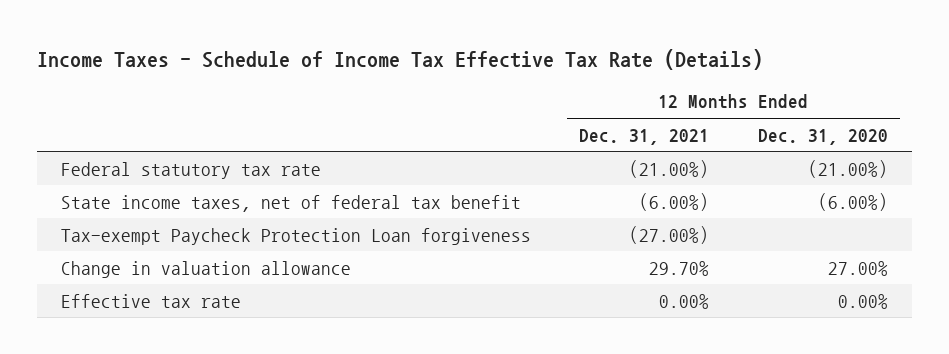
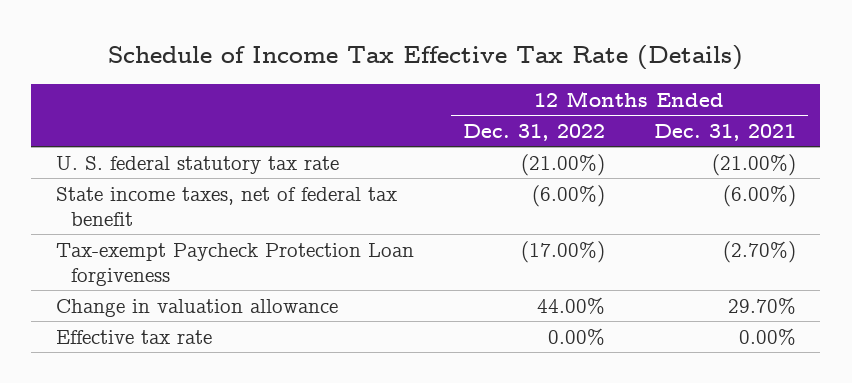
[36,49,763,71] Income Taxes - Schedule of Income Tax Effective Tax Rate (Details) -> [107,45,743,71] Schedule of Income Tax Effective Tax Rate (Details)
[757,128,888,145] Dec. 31, 2020 -> none
none -> [462,123,605,141] Dec. 31, 2022
[60,161,321,179] Federal statutory tax rate -> [55,155,339,174] U. S. federal statutory tax rate
[629,225,710,244] (27.00%) -> [722,240,796,263] (2.70%)

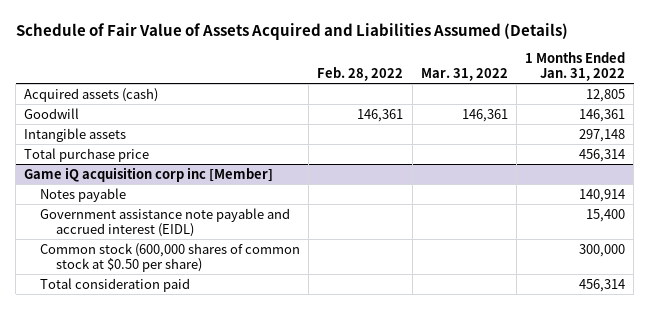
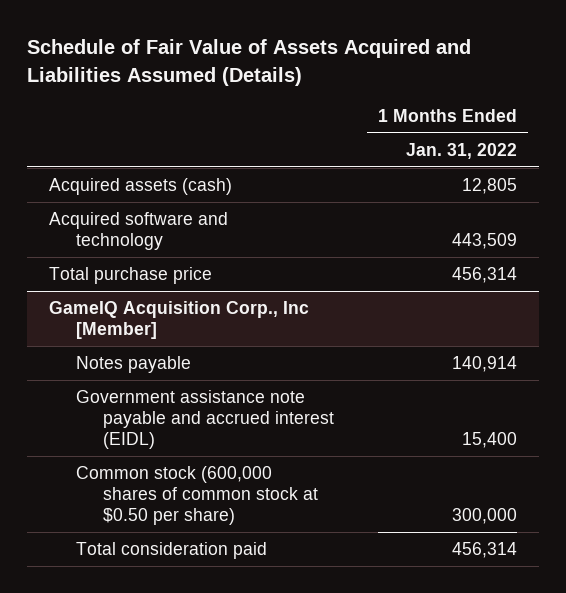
[317,66,404,81] Feb. 28, 2022 -> none
[420,67,508,81] Mar. 31, 2022 -> none
[24,107,80,119] Goodwill -> none
[24,127,127,142] Intangible assets -> none
none -> [49,211,229,251] Acquired software and technology
[24,166,274,182] Game iQ acquisition corp inc [Member] -> [49,300,310,340] GameIQ Acquisition Corp., Inc [Member]

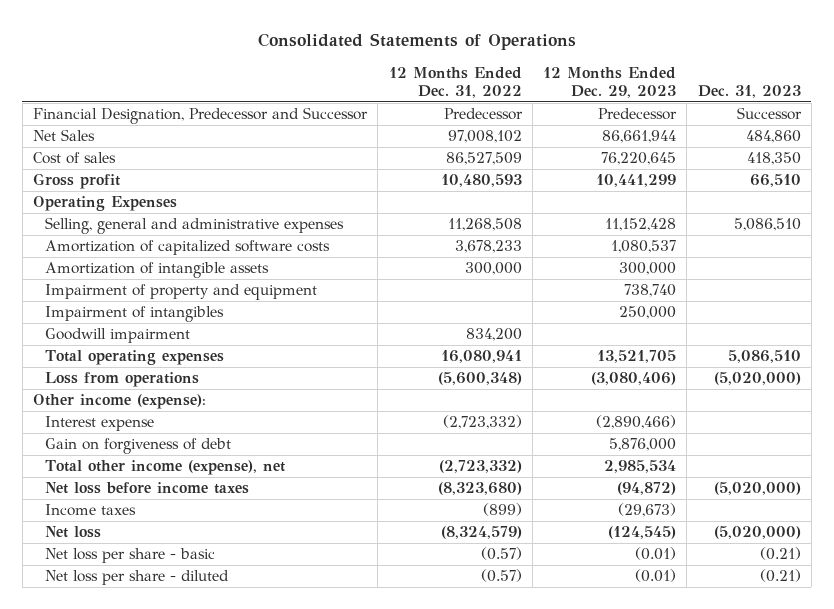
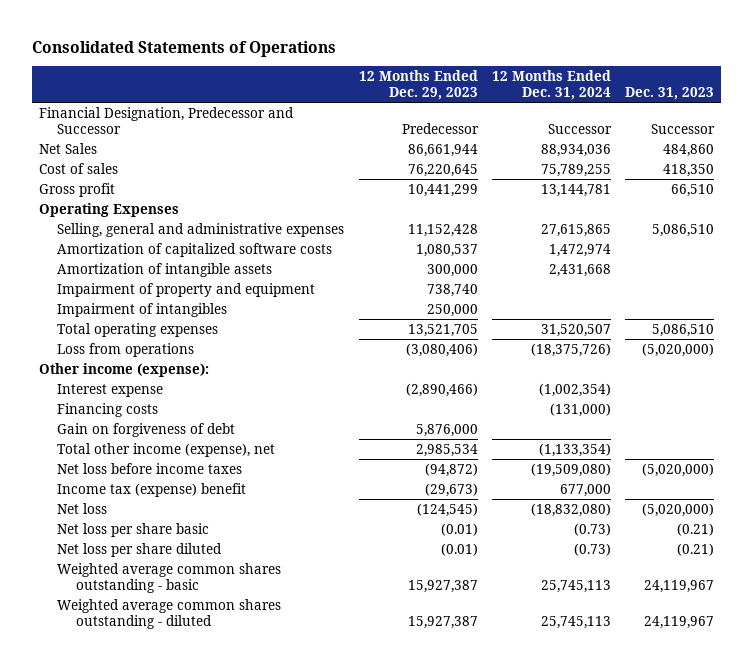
[388,66,522,98] 12 Months Ended Dec. 31, 2022 -> none
none -> [491,70,611,101] 12 Months Ended Dec. 31, 2024
[44,328,190,344] Goodwill impairment -> none
none -> [57,402,159,417] Financing costs
[44,504,136,517] Income taxes -> [57,482,247,497] Income tax (expense) benefit
[44,548,215,564] Net loss per share - basic -> [57,522,210,537] Net loss per share basic
[44,570,229,586] Net loss per share - diluted -> [57,542,223,557] Net loss per share diluted
none -> [57,562,282,593] Weighted average common shares outstanding - basic
none -> [57,598,282,629] Weighted average common shares outstanding - diluted

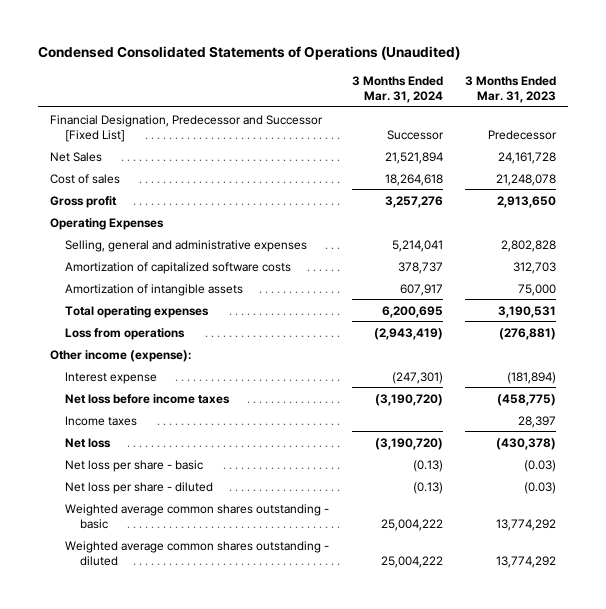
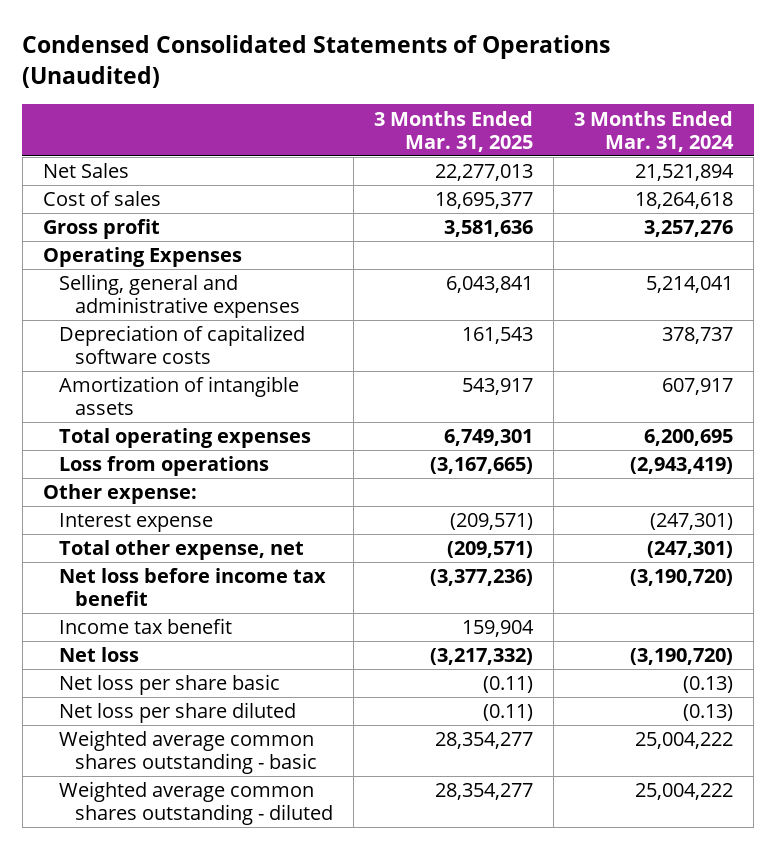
[465,75,557,103] 3 Months Ended Mar. 31, 2023 -> none
none -> [373,110,533,152] 3 Months Ended Mar. 31, 2025
[49,114,323,142] Financial Designation, Predecessor and Successor [Fixed List] -> none
[64,261,291,274] Amortization of capitalized software costs -> [58,325,305,365] Depreciation of capitalized software costs
[49,349,191,362] Other income (expense): -> [42,484,197,505] Other expense:
none -> [58,540,304,561] Total other expense, net
[64,393,230,404] Net loss before income taxes -> [58,568,326,607] Net loss before income tax benefit
[64,415,137,426] Income taxes -> [58,618,232,635] Income tax benefit
[64,459,203,472] Net loss per share - basic -> [58,674,280,696] Net loss per share basic
[64,481,213,494] Net loss per share - diluted -> [58,702,296,724] Net loss per share diluted

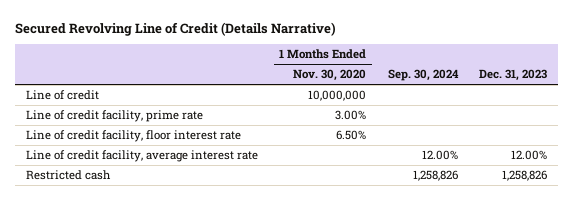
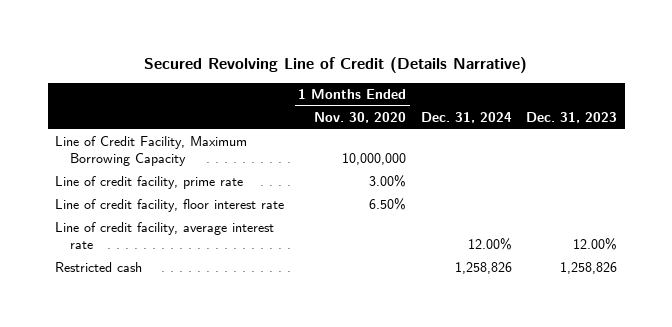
[387,69,459,82] Sep. 30, 2024 -> none
none -> [420,112,512,124] Dec. 31, 2024
[25,90,99,101] Line of credit -> [54,136,247,167] Line of Credit Facility, Maximum Borrowing Capacity

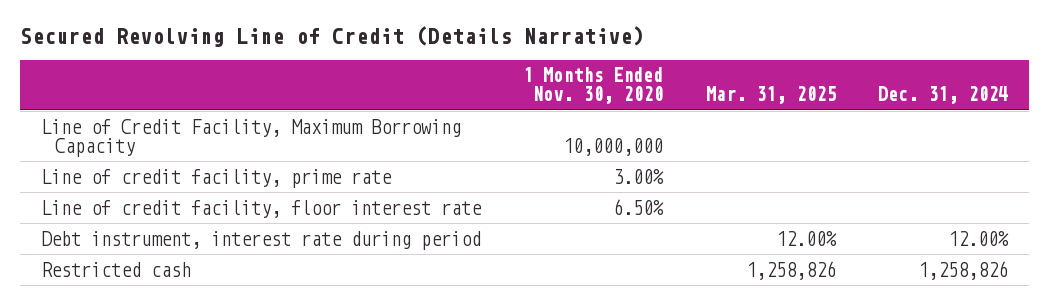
[526,112,618,124] Dec. 31, 2023 -> none
none -> [705,86,836,105] Mar. 31, 2025
[54,222,274,250] Line of credit facility, average interest rate -> [41,230,482,250] Debt instrument, interest rate during period

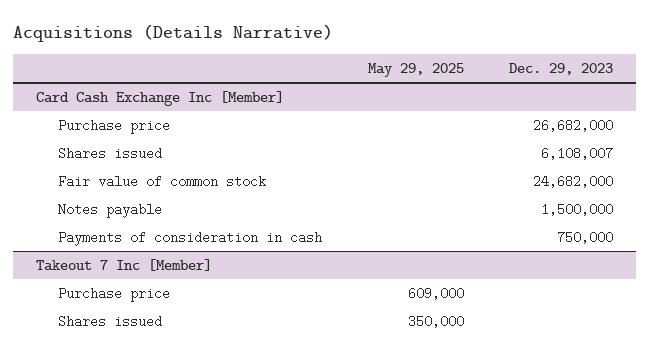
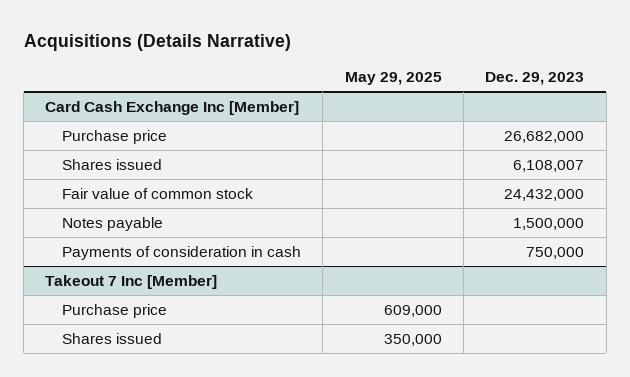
[533,174,614,188] 24,682,000 -> [504,188,585,201] 24,432,000

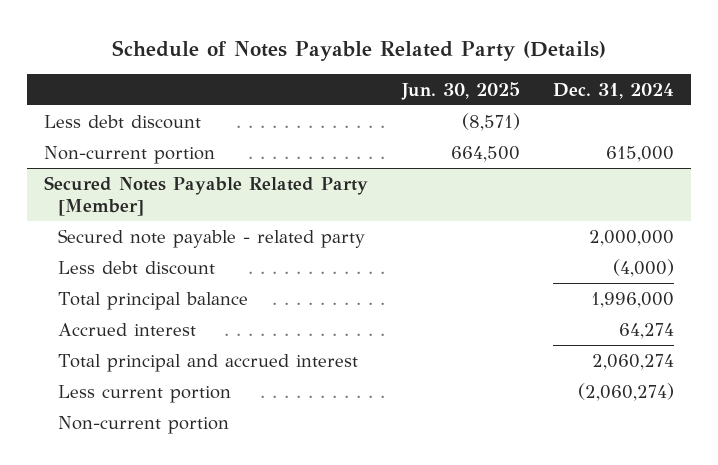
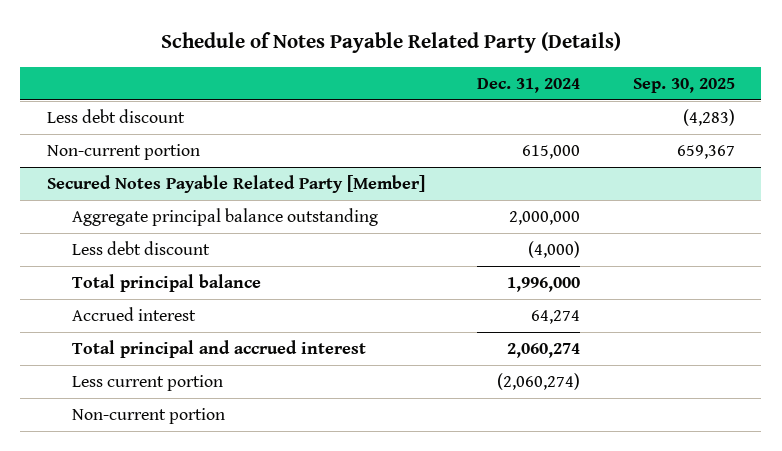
[400,81,520,100] Jun. 30, 2025 -> none
none -> [632,77,735,93] Sep. 30, 2025
[57,228,365,248] Secured note payable - related party -> [72,208,379,227] Aggregate principal balance outstanding

